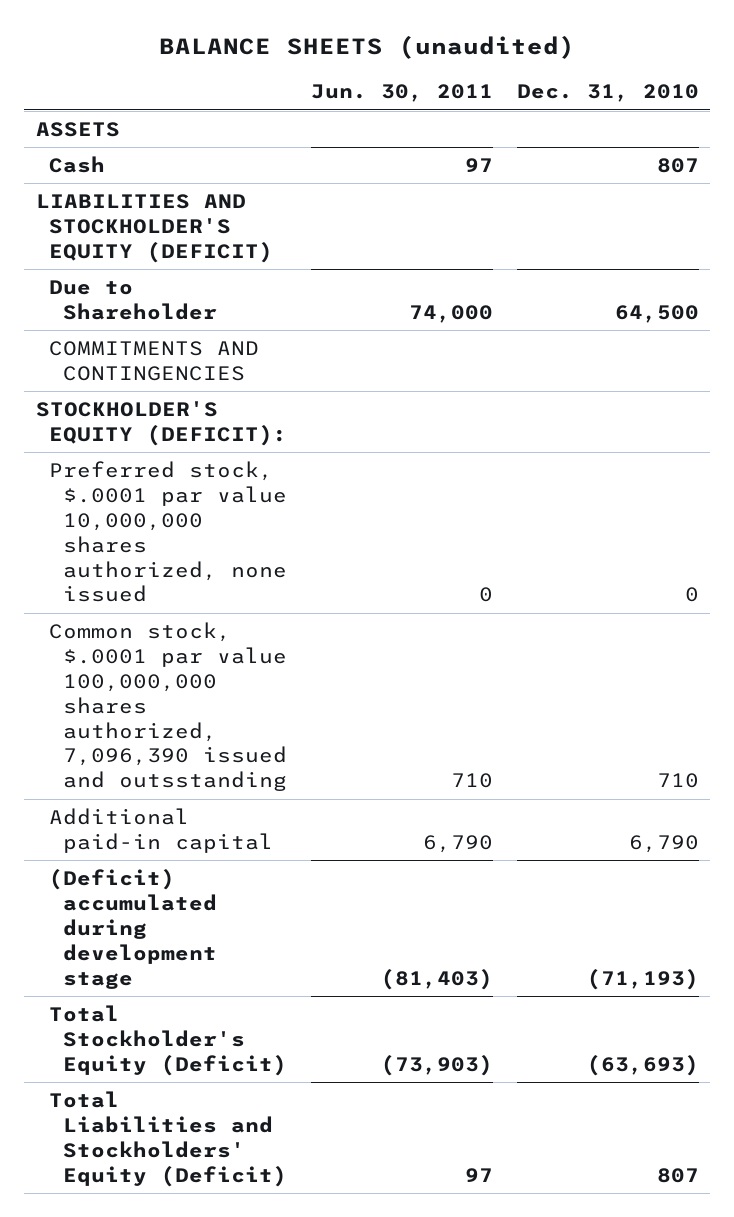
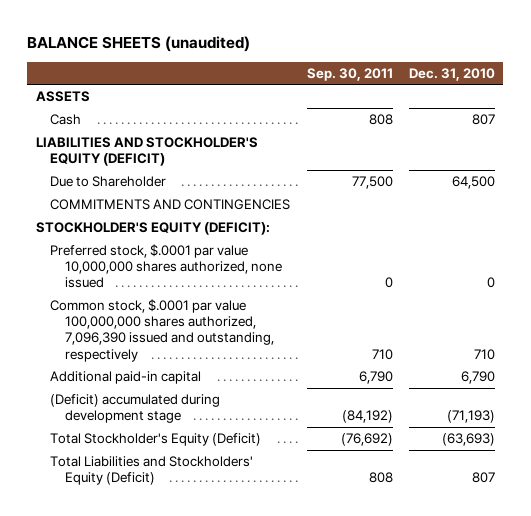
[310,84,493,103] Jun. 30, 2011 -> none
none -> [306,67,393,81] Sep. 30, 2011
[49,621,287,792] Common stock, $.0001 par value 100,000,000 shares authorized, 7,096,390 issued and outsstanding -> [50,299,274,362] Common stock, $.0001 par value 100,000,000 shares authorized, 7,096,390 issued and outstanding, respectively

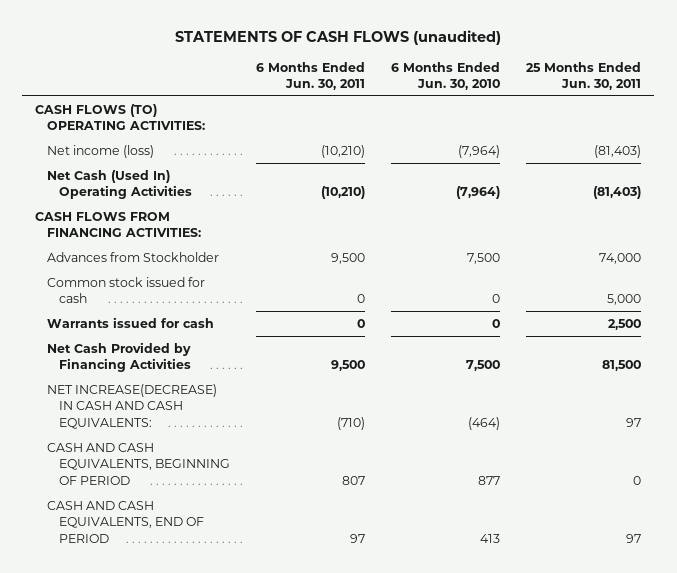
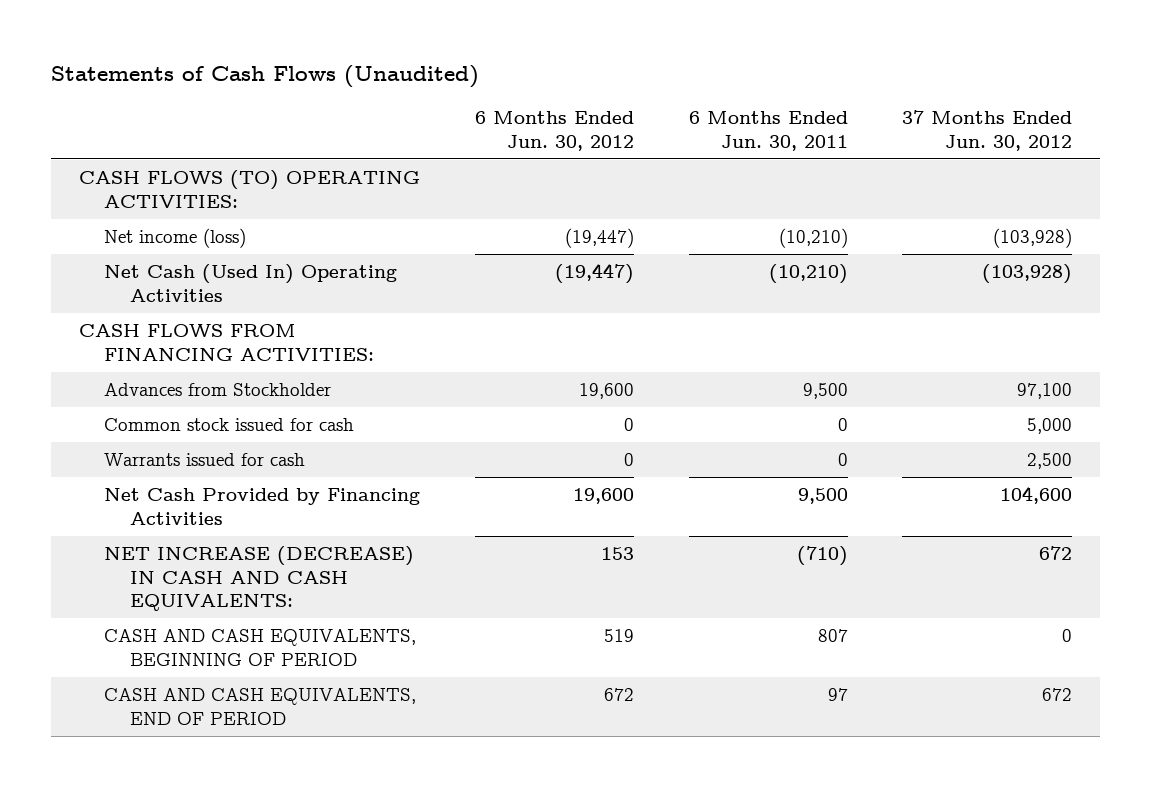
[175,29,502,45] STATEMENTS OF CASH FLOWS (unaudited) -> [51,64,480,88] Statements of Cash Flows (Unaudited)
[391,61,501,90] 6 Months Ended Jun. 30, 2010 -> none
[526,61,642,90] 25 Months Ended Jun. 30, 2011 -> none
none -> [474,110,634,151] 6 Months Ended Jun. 30, 2012
none -> [902,109,1073,151] 37 Months Ended Jun. 30, 2012
[47,383,218,429] NET INCREASE(DECREASE) IN CASH AND CASH EQUIVALENTS: -> [104,546,415,612] NET INCREASE (DECREASE) IN CASH AND CASH EQUIVALENTS:

